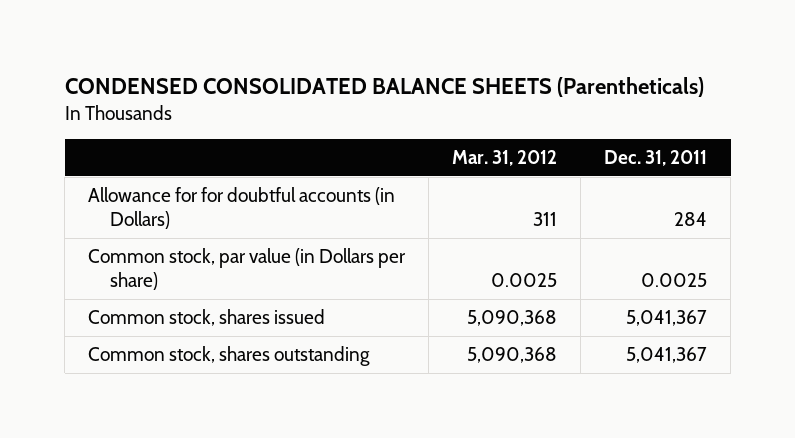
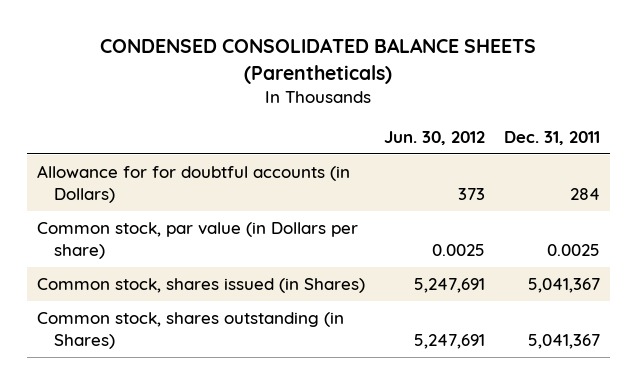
[452,150,558,167] Mar. 31, 2012 -> none
none -> [383,130,485,145] Jun. 30, 2012
[88,309,326,327] Common stock, shares issued -> [36,278,365,294] Common stock, shares issued (in Shares)
[88,346,371,367] Common stock, shares outstanding -> [36,312,344,349] Common stock, shares outstanding (in Shares)

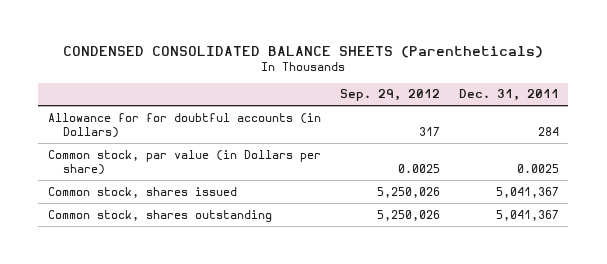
[383,130,485,145] Jun. 30, 2012 -> none
none -> [339,89,440,102] Sep. 29, 2012
[36,278,365,294] Common stock, shares issued (in Shares) -> [47,186,237,198] Common stock, shares issued
[36,312,344,349] Common stock, shares outstanding (in Shares) -> [47,209,272,222] Common stock, shares outstanding

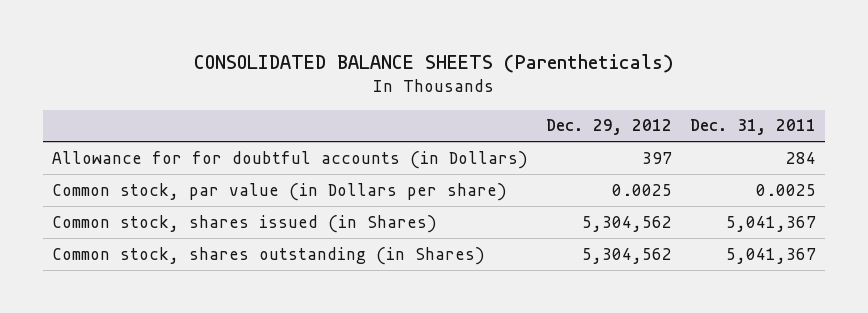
[63,45,544,58] CONDENSED CONSOLIDATED BALANCE SHEETS (Parentheticals) -> [193,54,674,74] CONSOLIDATED BALANCE SHEETS (Parentheticals)
[339,89,440,102] Sep. 29, 2012 -> none
none -> [545,119,672,136] Dec. 29, 2012
[47,186,237,198] Common stock, shares issued -> [51,214,437,233] Common stock, shares issued (in Shares)
[47,209,272,222] Common stock, shares outstanding -> [51,246,485,265] Common stock, shares outstanding (in Shares)

